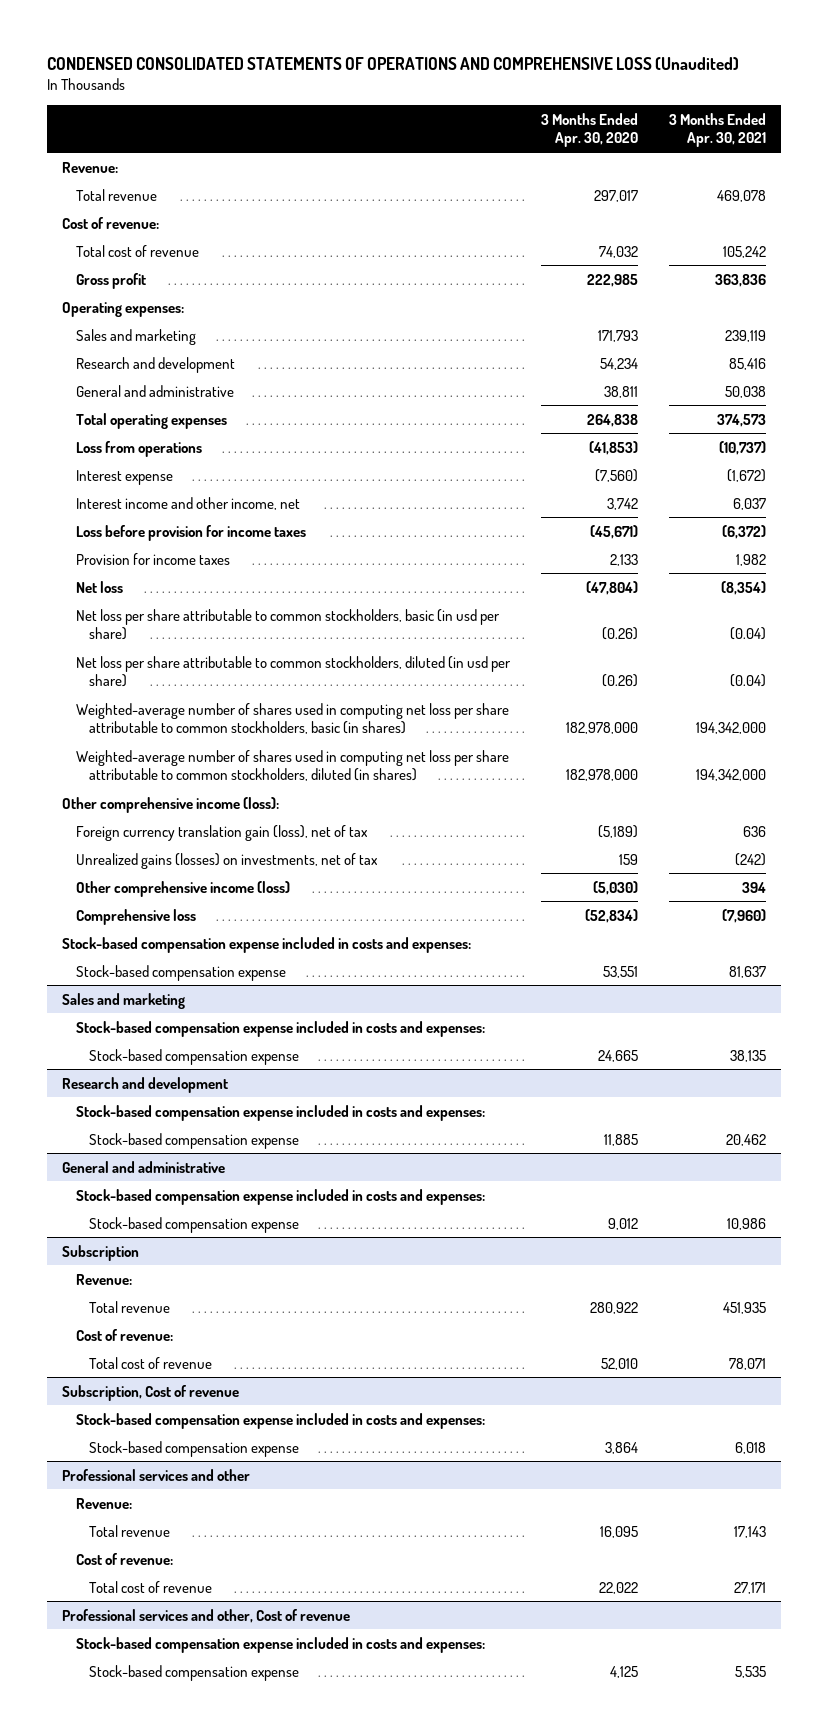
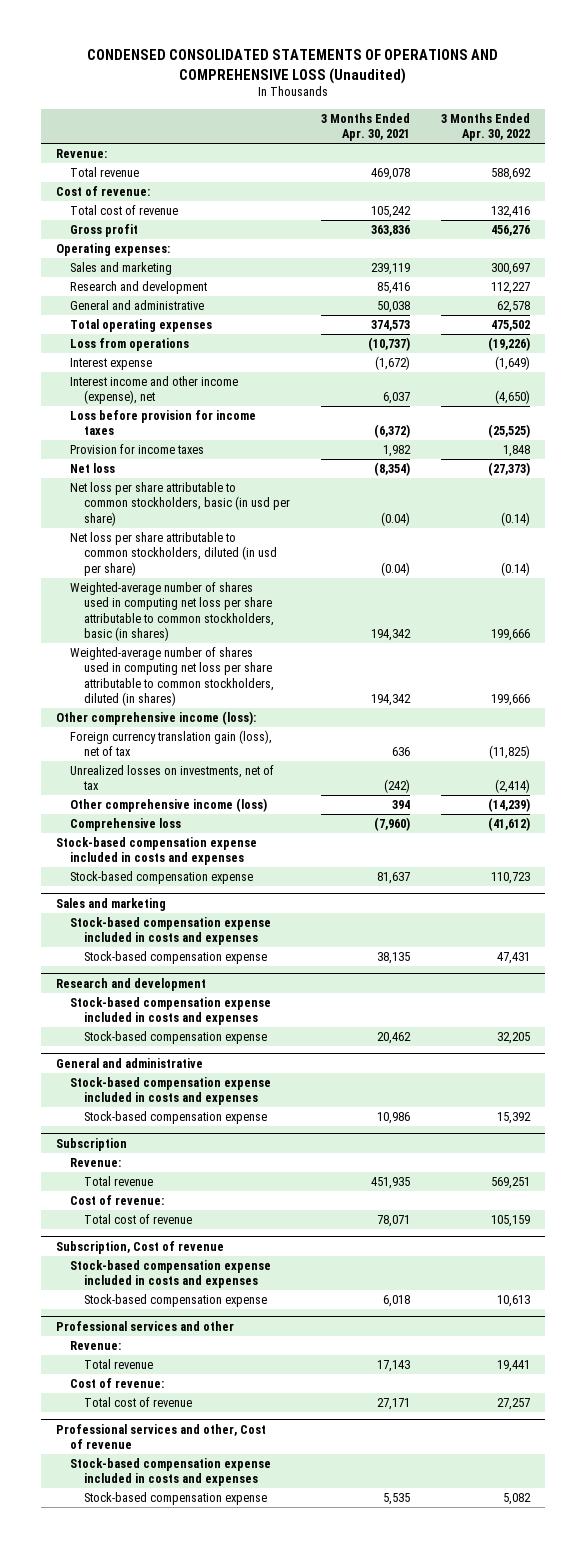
[540,113,638,148] 3 Months Ended Apr. 30, 2020 -> none
none -> [440,112,530,142] 3 Months Ended Apr. 30, 2022
[75,496,300,510] Interest income and other income, net -> [69,375,238,405] Interest income and other income (expense), net
[695,722,766,735] 194,342,000 -> [370,628,411,641] 194,342
[695,769,766,782] 194,342,000 -> [370,693,411,706] 194,342
[75,852,378,869] Unrealized gains (losses) on investments, net of tax -> [69,764,274,791] Unrealized losses on investments, net of tax
[62,936,472,953] Stock-based compensation expense included in costs and expenses: -> [56,836,258,866] Stock-based compensation expense included in costs and expenses
[75,1020,485,1037] Stock-based compensation expense included in costs and expenses: -> [69,916,271,946] Stock-based compensation expense included in costs and expenses
[75,1104,485,1121] Stock-based compensation expense included in costs and expenses: -> [69,996,271,1026] Stock-based compensation expense included in costs and expenses
[75,1188,485,1205] Stock-based compensation expense included in costs and expenses: -> [69,1076,271,1106] Stock-based compensation expense included in costs and expenses
[75,1412,485,1429] Stock-based compensation expense included in costs and expenses: -> [69,1259,271,1289] Stock-based compensation expense included in costs and expenses
[75,1636,485,1653] Stock-based compensation expense included in costs and expenses: -> [69,1457,271,1487] Stock-based compensation expense included in costs and expenses

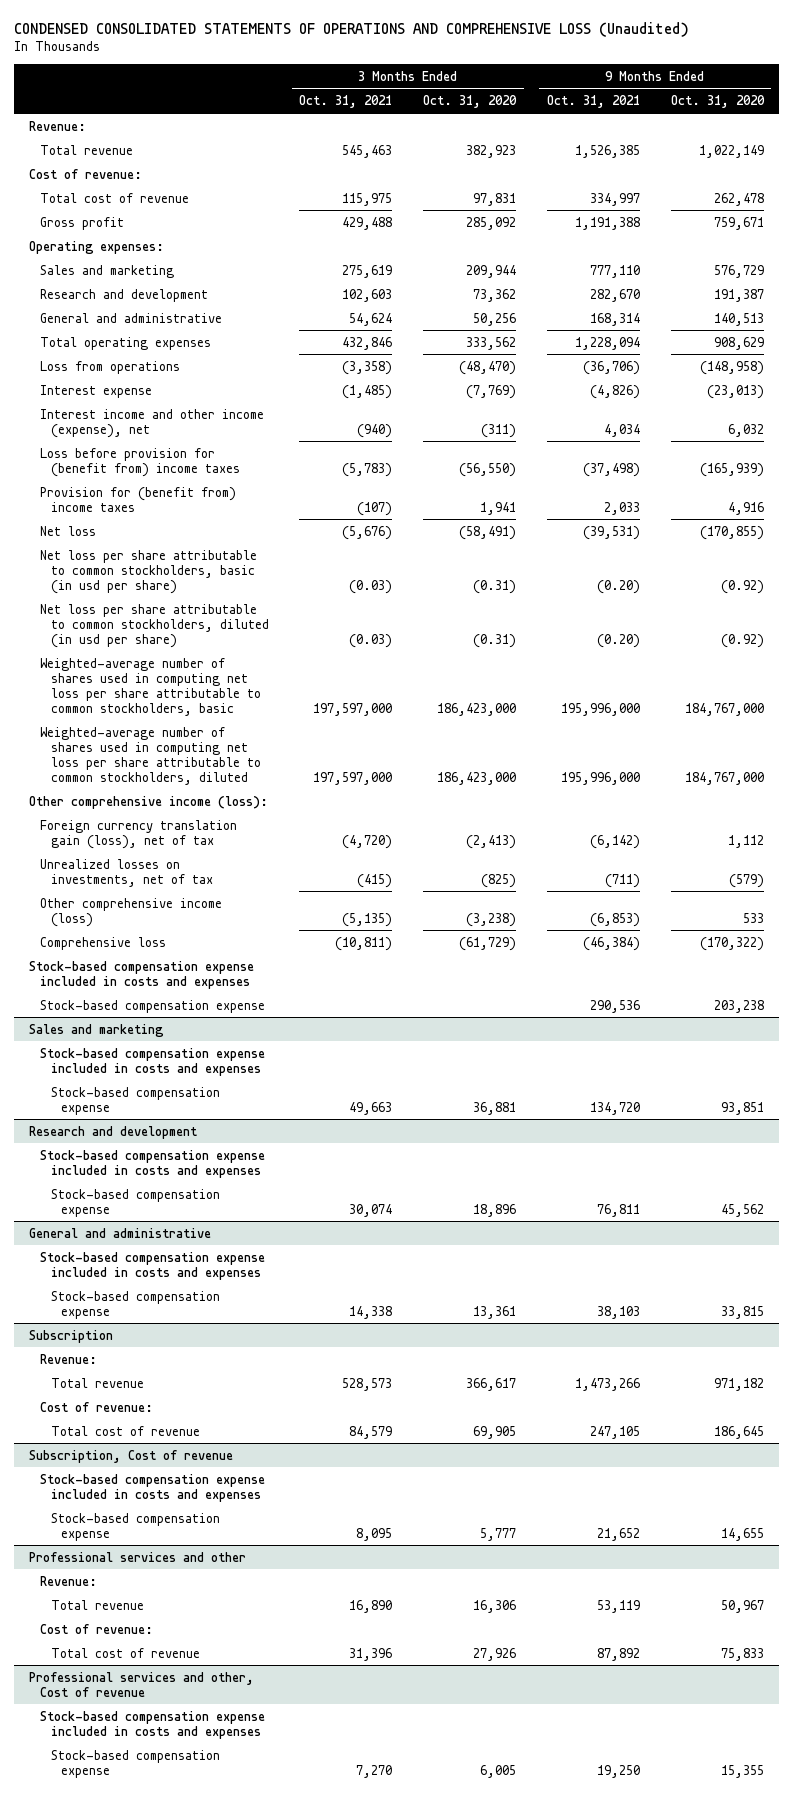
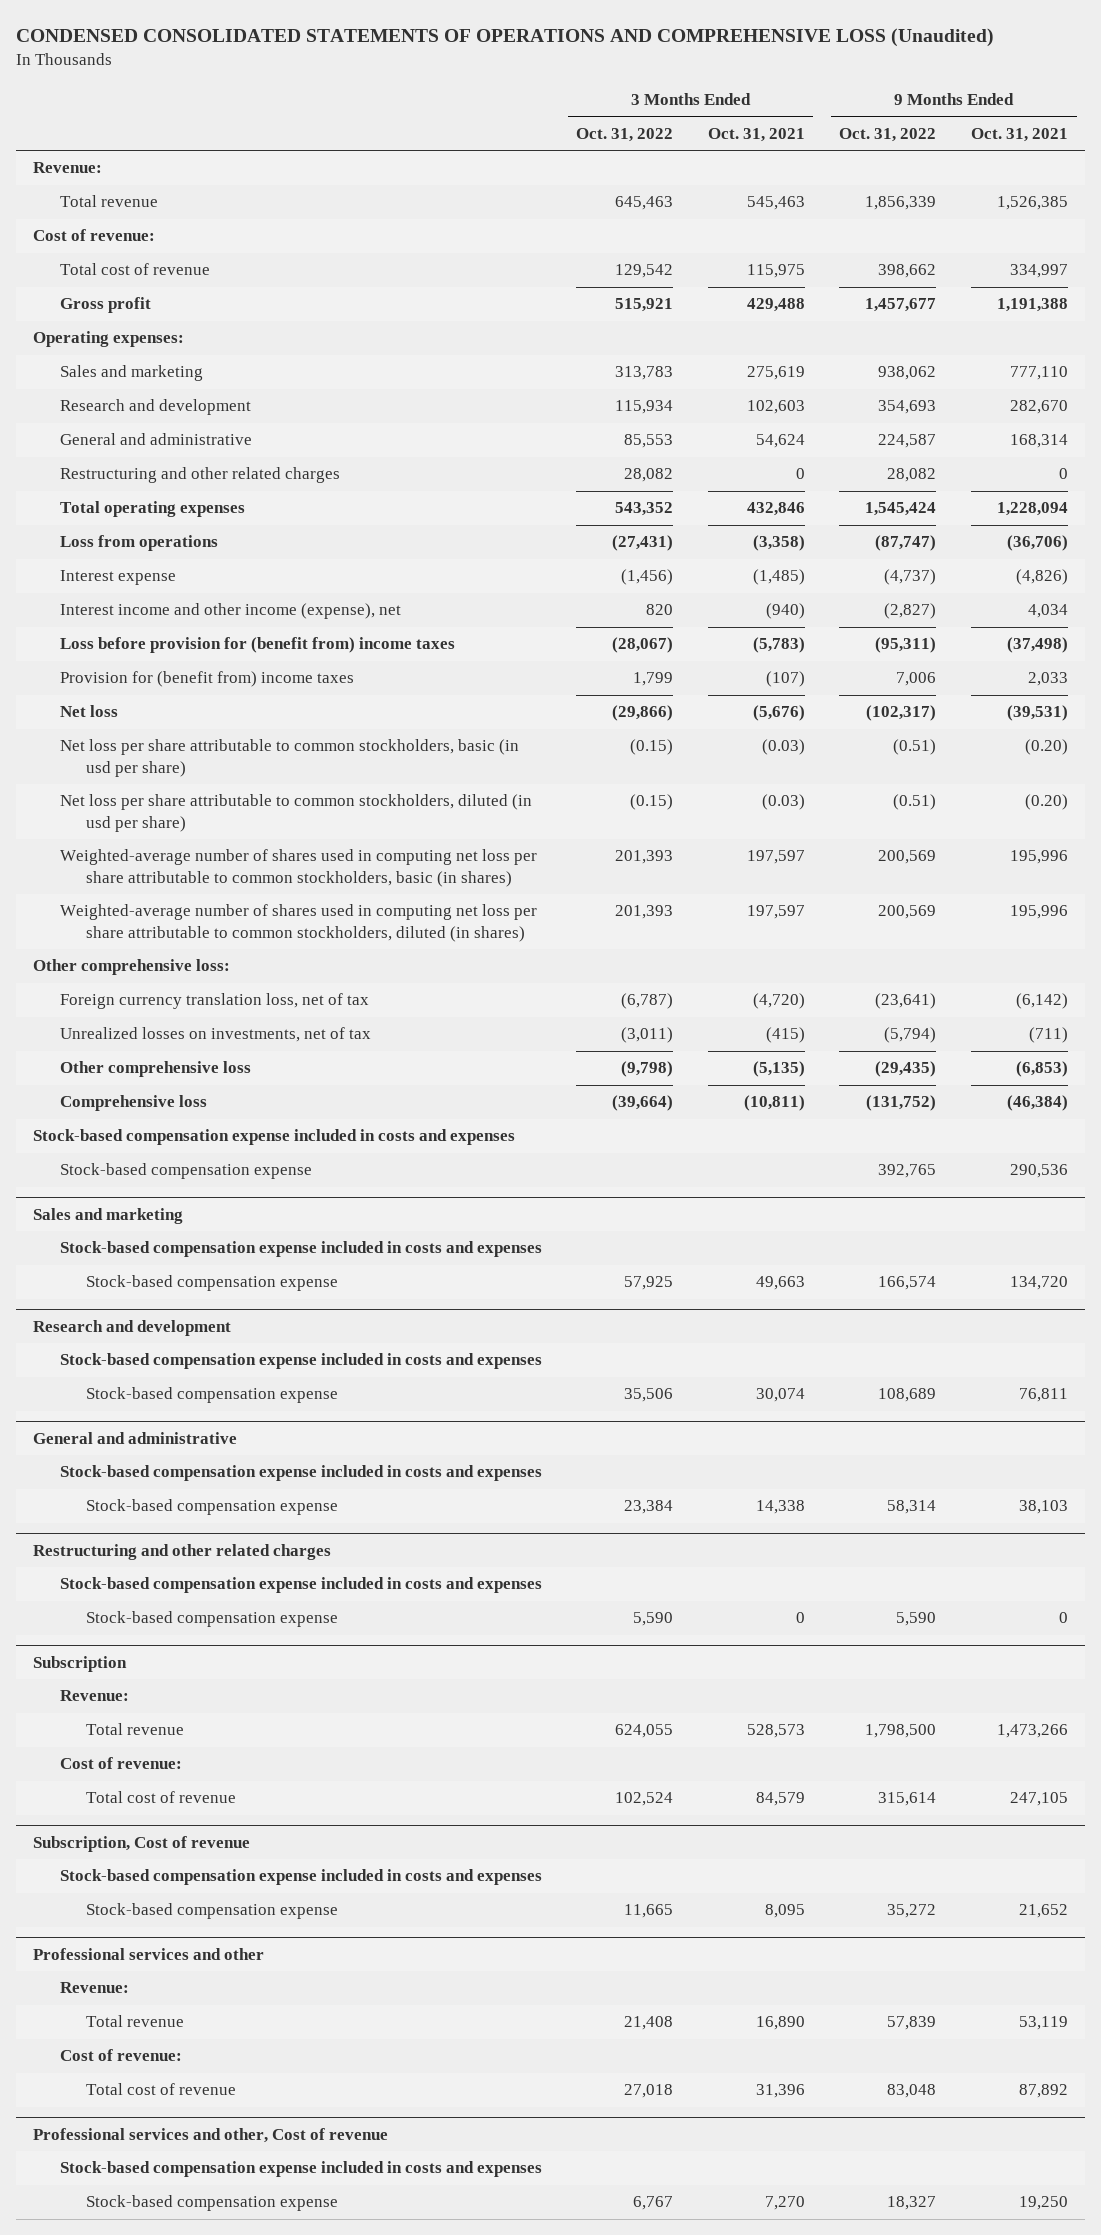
[423,95,518,109] Oct. 31, 2020 -> none
[670,95,765,109] Oct. 31, 2020 -> none
none -> [576,127,674,142] Oct. 31, 2022
none -> [839,127,937,142] Oct. 31, 2022
none -> [59,467,340,484] Restructuring and other related charges
[40,657,261,716] Weighted-average number of shares used in computing net loss per share attributable to common stockholders, basic -> [59,849,537,887] Weighted-average number of shares used in computing net loss per share attributable to common stockholders, basic (in shares)
[313,702,393,716] 197,597,000 -> [746,850,805,865] 197,597
[560,702,640,716] 195,996,000 -> [1009,850,1068,865] 195,996
[40,726,261,785] Weighted-average number of shares used in computing net loss per share attributable to common stockholders, diluted -> [59,904,537,942] Weighted-average number of shares used in computing net loss per share attributable to common stockholders, diluted (in shares)
[313,771,393,785] 197,597,000 -> [746,905,805,920] 197,597
[560,771,640,785] 195,996,000 -> [1009,905,1068,920] 195,996
[29,795,269,809] Other comprehensive income (loss): -> [32,959,230,976] Other comprehensive loss:
[40,819,238,849] Foreign currency translation gain (loss), net of tax -> [59,993,369,1010] Foreign currency translation loss, net of tax
[40,897,223,927] Other comprehensive income (loss) -> [59,1061,251,1078] Other comprehensive loss
none -> [32,1544,331,1561] Restructuring and other related charges
none -> [59,1577,542,1594] Stock-based compensation expense included in costs and expenses
none -> [86,1611,339,1628] Stock-based compensation expense

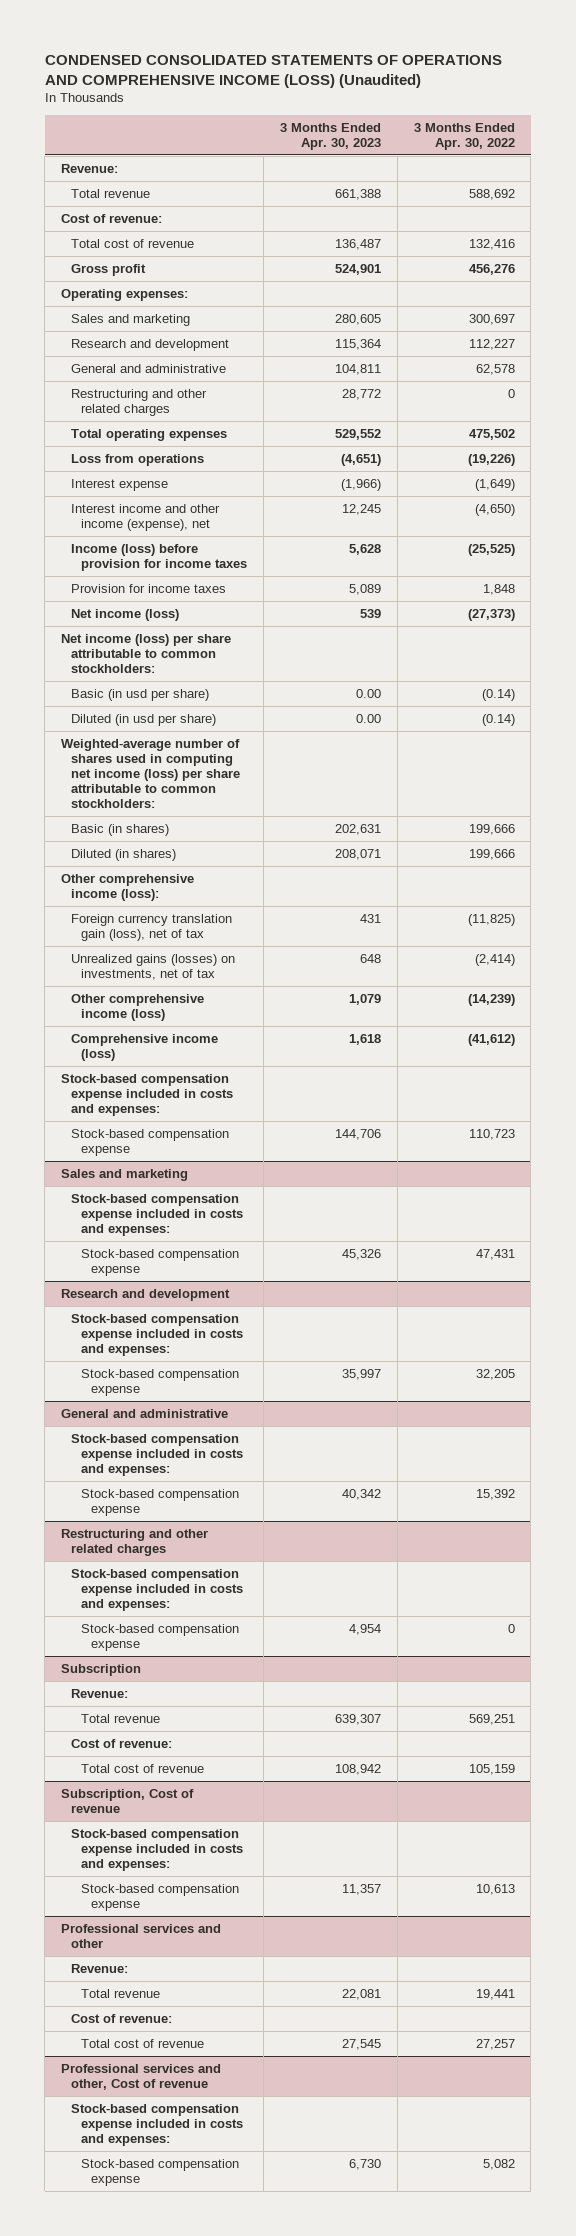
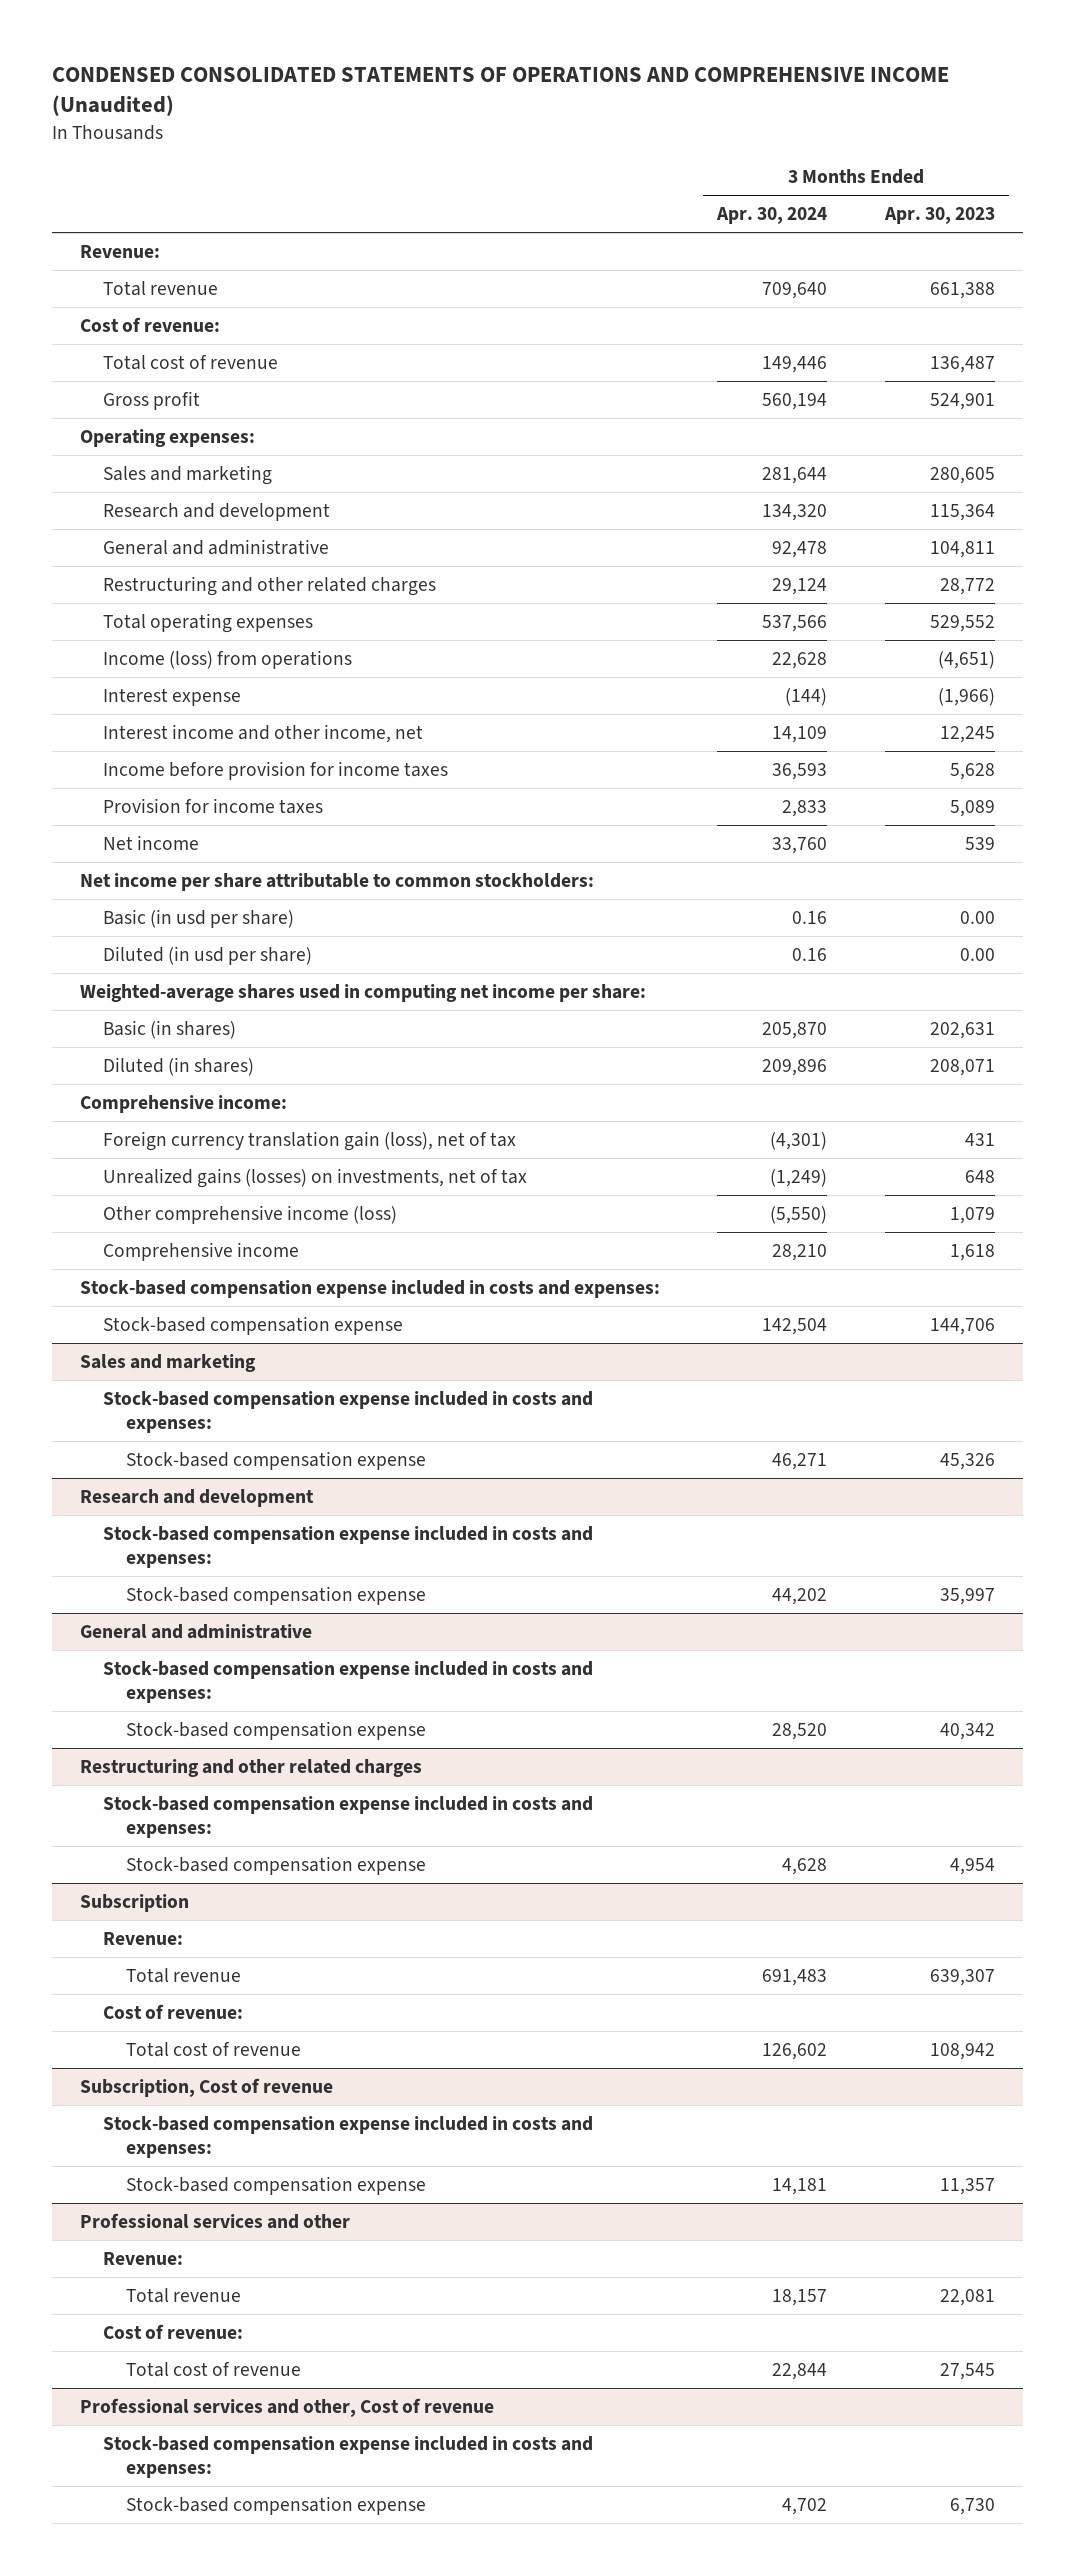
[44,54,502,88] CONDENSED CONSOLIDATED STATEMENTS OF OPERATIONS AND COMPREHENSIVE INCOME (LOSS) (Unaudited) -> [51,66,949,117] CONDENSED CONSOLIDATED STATEMENTS OF OPERATIONS AND COMPREHENSIVE INCOME (Unaudited)
[413,122,515,150] 3 Months Ended Apr. 30, 2022 -> none
none -> [716,207,828,225] Apr. 30, 2024
[71,453,205,466] Loss from operations -> [102,649,352,669] Income (loss) from operations
[71,503,221,531] Interest income and other income (expense), net -> [102,723,423,743] Interest income and other income, net
[71,543,248,571] Income (loss) before provision for income taxes -> [102,760,448,780] Income before provision for income taxes
[71,608,180,621] Net income (loss) -> [102,834,199,850] Net income
[61,633,232,673] Net income (loss) per share attributable to common stockholders: -> [80,872,595,891] Net income per share attributable to common stockholders:
[61,738,241,809] Weighted-average number of shares used in computing net income (loss) per share attributable to common stockholders: -> [80,983,647,1002] Weighted-average shares used in computing net income per share:
[61,873,195,901] Other comprehensive income (loss): -> [80,1094,288,1113] Comprehensive income:
[71,1033,219,1061] Comprehensive income (loss) -> [102,1241,299,1261] Comprehensive income

